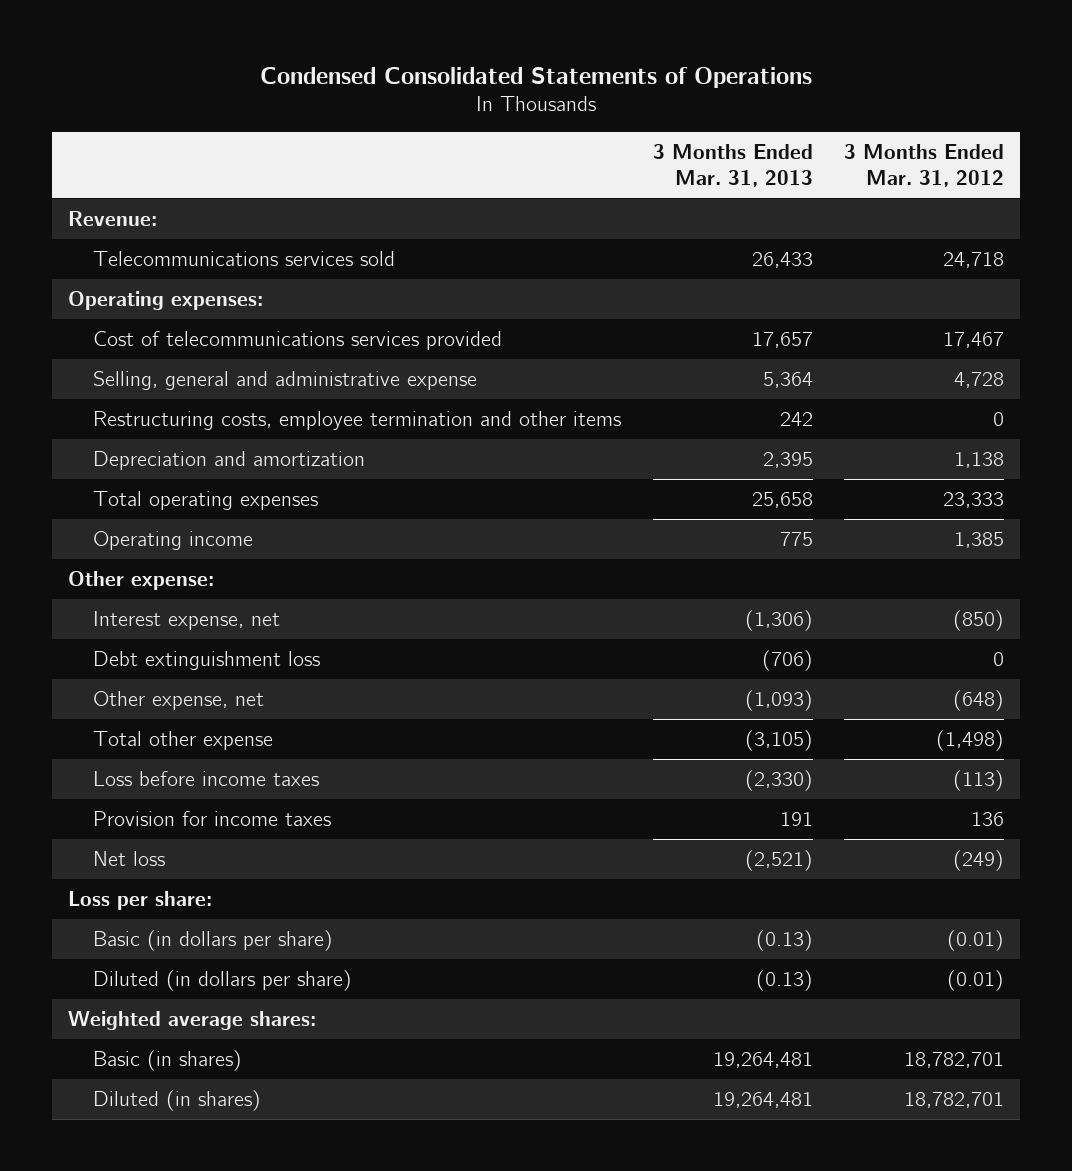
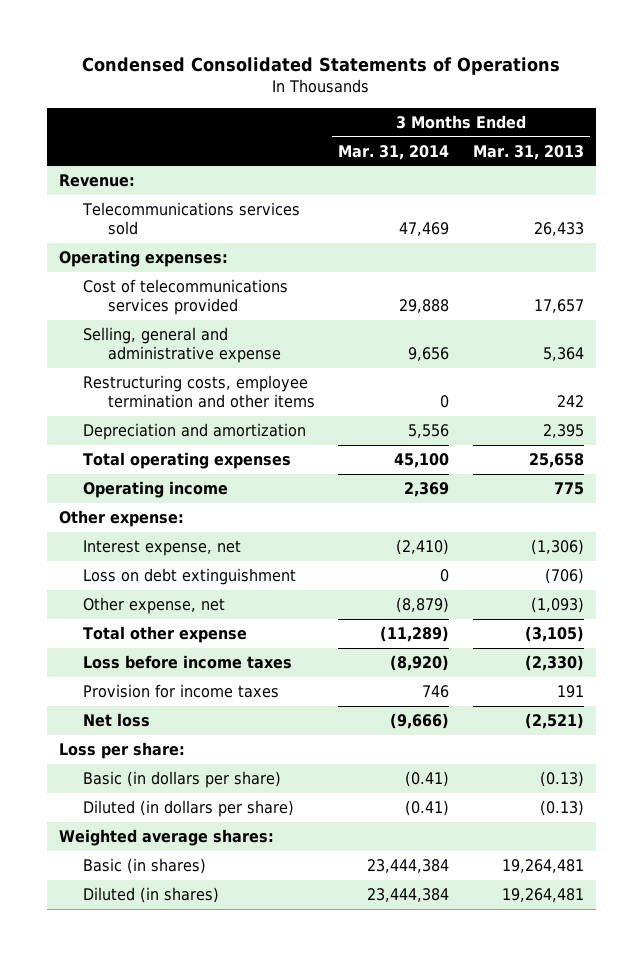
[843,143,1004,187] 3 Months Ended Mar. 31, 2012 -> none
none -> [338,144,450,160] Mar. 31, 2014
[93,651,321,671] Debt extinguishment loss -> [83,568,297,586] Loss on debt extinguishment

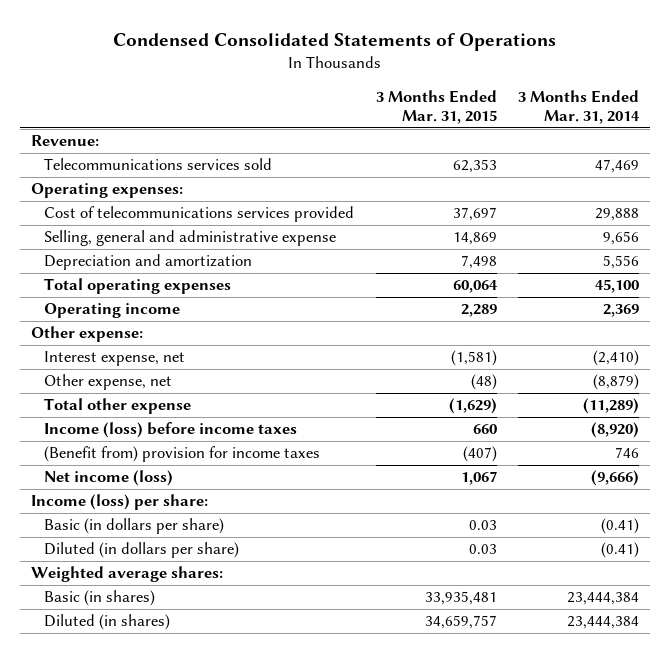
[473,144,585,160] Mar. 31, 2013 -> none
none -> [375,89,497,125] 3 Months Ended Mar. 31, 2015
[83,375,315,409] Restructuring costs, employee termination and other items -> none
[83,568,297,586] Loss on debt extinguishment -> none
[83,655,293,670] Loss before income taxes -> [43,422,297,439] Income (loss) before income taxes
[83,684,280,699] Provision for income taxes -> [43,446,320,463] (Benefit from) provision for income taxes
[83,713,151,728] Net loss -> [43,470,173,487] Net income (loss)
[58,742,185,760] Loss per share: -> [31,494,209,511] Income (loss) per share:

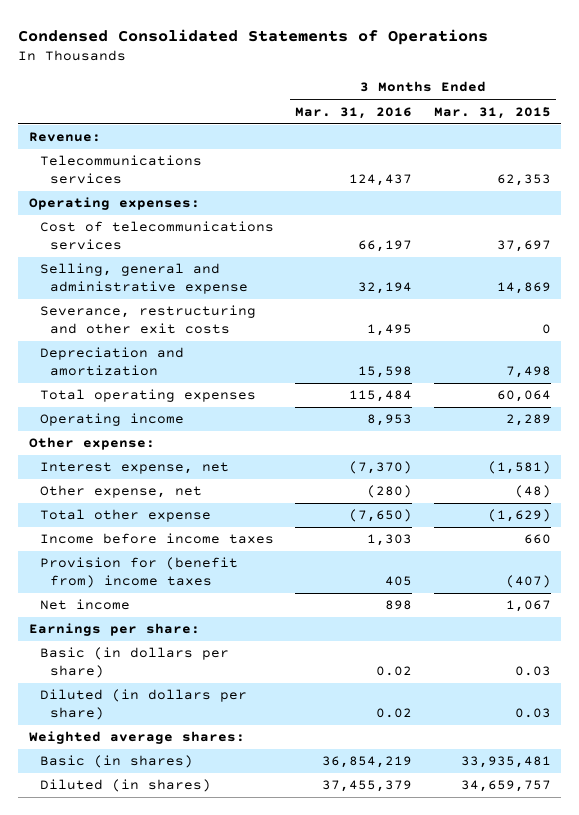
[518,89,641,125] 3 Months Ended Mar. 31, 2014 -> none
none -> [295,106,413,119] Mar. 31, 2016
[43,158,272,171] Telecommunications services sold -> [39,155,202,185] Telecommunications services
[43,206,354,223] Cost of telecommunications services provided -> [39,221,274,251] Cost of telecommunications services
none -> [39,305,256,335] Severance, restructuring and other exit costs
[43,422,297,439] Income (loss) before income taxes -> [39,533,274,545] Income before income taxes
[43,446,320,463] (Benefit from) provision for income taxes -> [39,557,238,589] Provision for (benefit from) income taxes
[43,470,173,487] Net income (loss) -> [39,599,130,611] Net income
[31,494,209,511] Income (loss) per share: -> [28,623,200,637] Earnings per share:

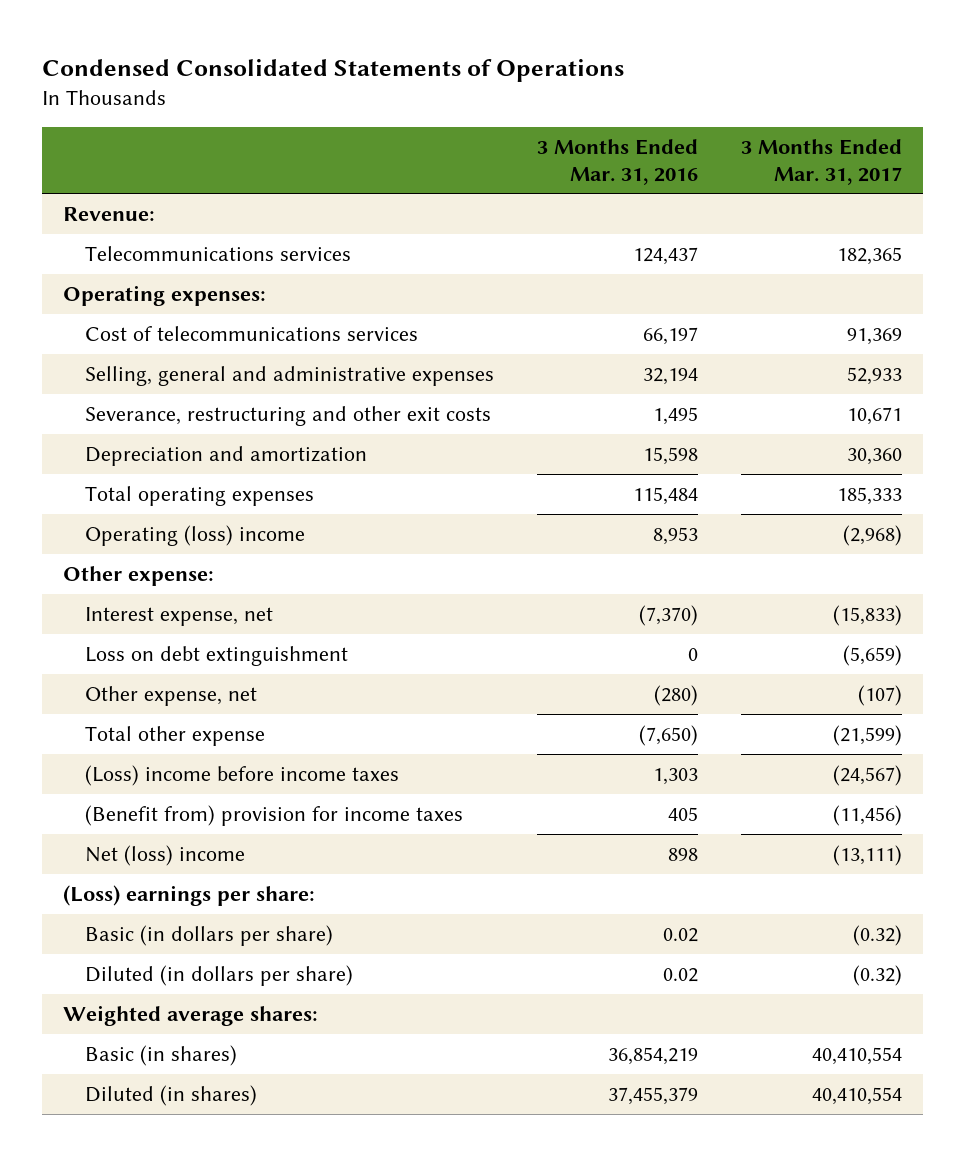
[433,106,551,119] Mar. 31, 2015 -> none
none -> [740,139,902,185] 3 Months Ended Mar. 31, 2017
[39,263,249,295] Selling, general and administrative expense -> [85,366,495,387] Selling, general and administrative expenses
[39,413,184,427] Operating income -> [85,525,306,547] Operating (loss) income
none -> [85,646,349,667] Loss on debt extinguishment
[39,533,274,545] Income before income taxes -> [85,765,400,787] (Loss) income before income taxes
[39,557,238,589] Provision for (benefit from) income taxes -> [85,805,464,827] (Benefit from) provision for income taxes
[39,599,130,611] Net income -> [85,845,246,867] Net (loss) income
[28,623,200,637] Earnings per share: -> [63,885,316,907] (Loss) earnings per share:

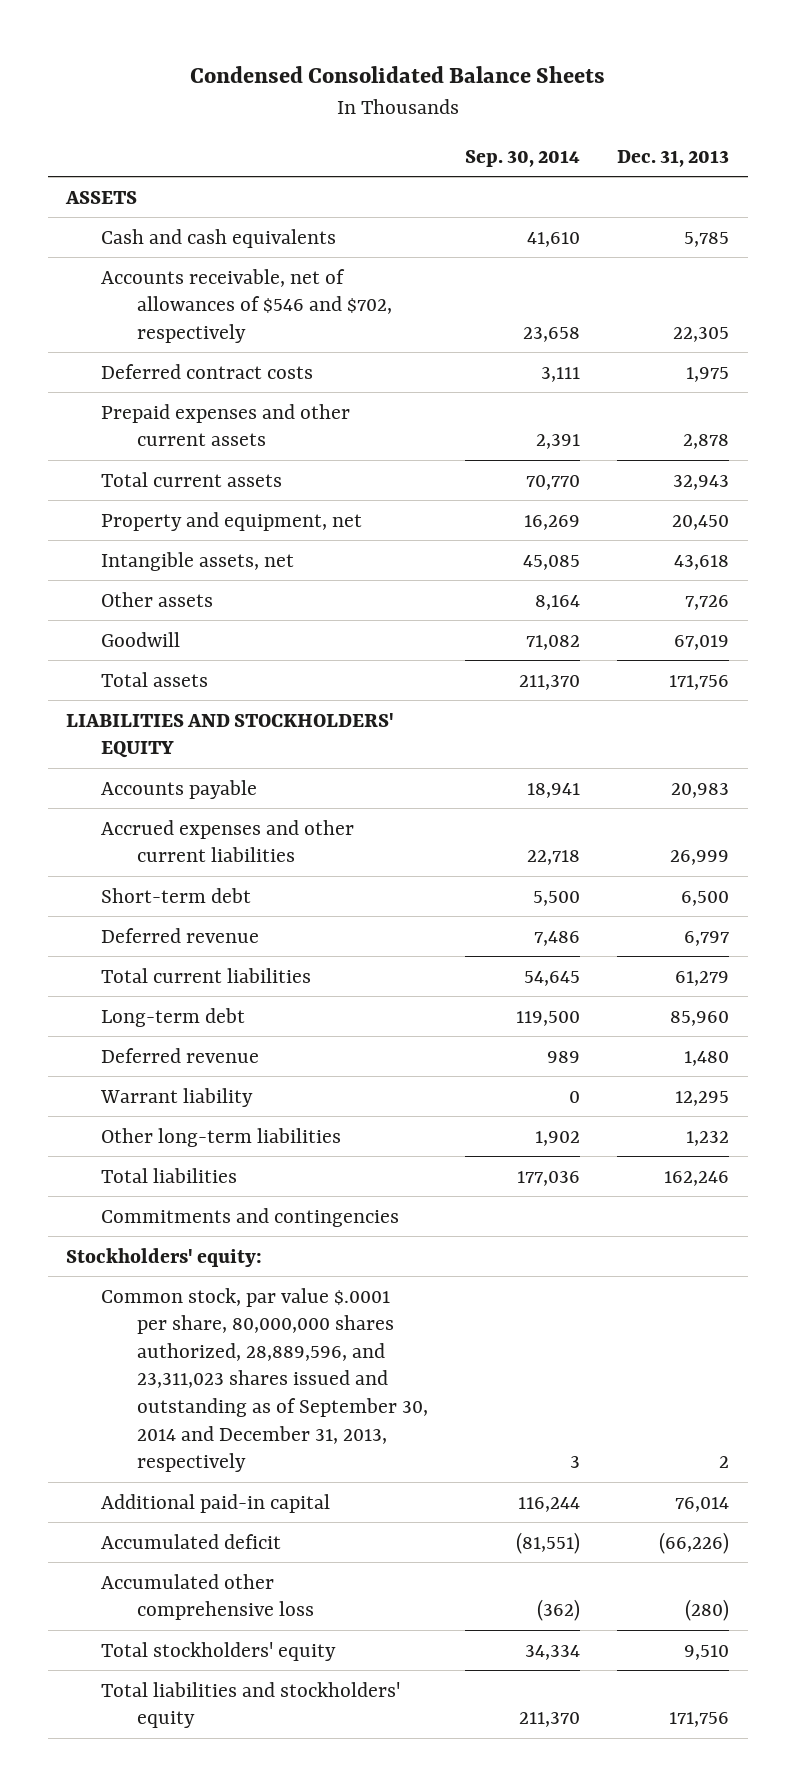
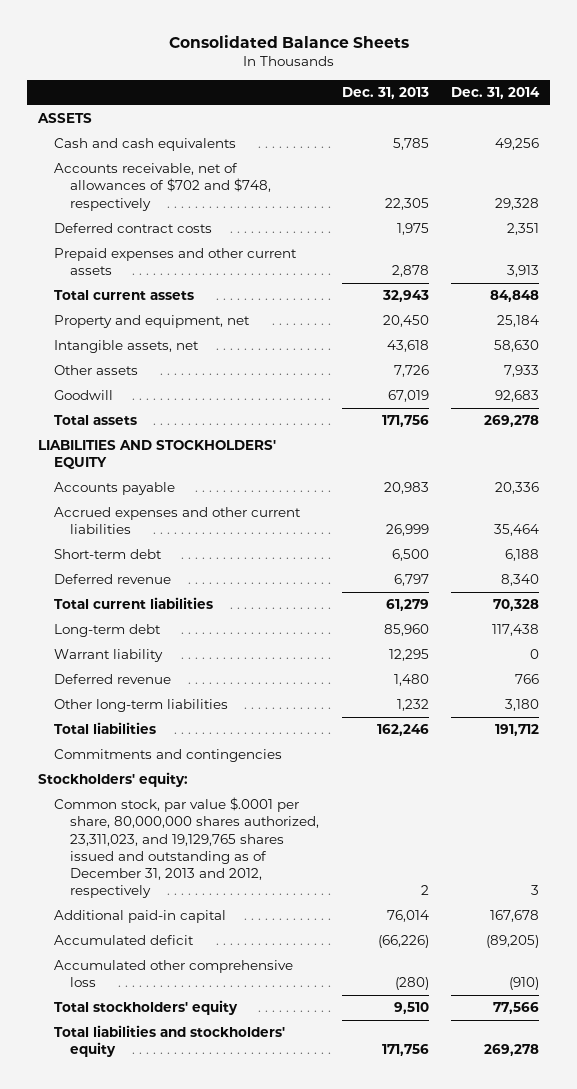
[189,65,605,83] Condensed Consolidated Balance Sheets -> [168,35,409,49] Consolidated Balance Sheets
[464,149,580,167] Sep. 30, 2014 -> none
none -> [451,86,541,99] Dec. 31, 2014
[101,268,392,343] Accounts receivable, net of allowances of $546 and $702, respectively -> [54,163,272,211] Accounts receivable, net of allowances of $702 and $748, respectively
[101,1047,260,1063] Deferred revenue -> [54,674,172,685] Deferred revenue
[101,1287,428,1473] Common stock, par value $.0001 per share, 80,000,000 shares authorized, 28,889,596, and 23,311,023 shares issued and outstanding as of September 30, 2014 and December 31, 2013, respectively -> [54,797,320,898] Common stock, par value $.0001 per share, 80,000,000 shares authorized, 23,311,023, and 19,129,765 shares issued and outstanding as of December 31, 2013 and 2012, respectively

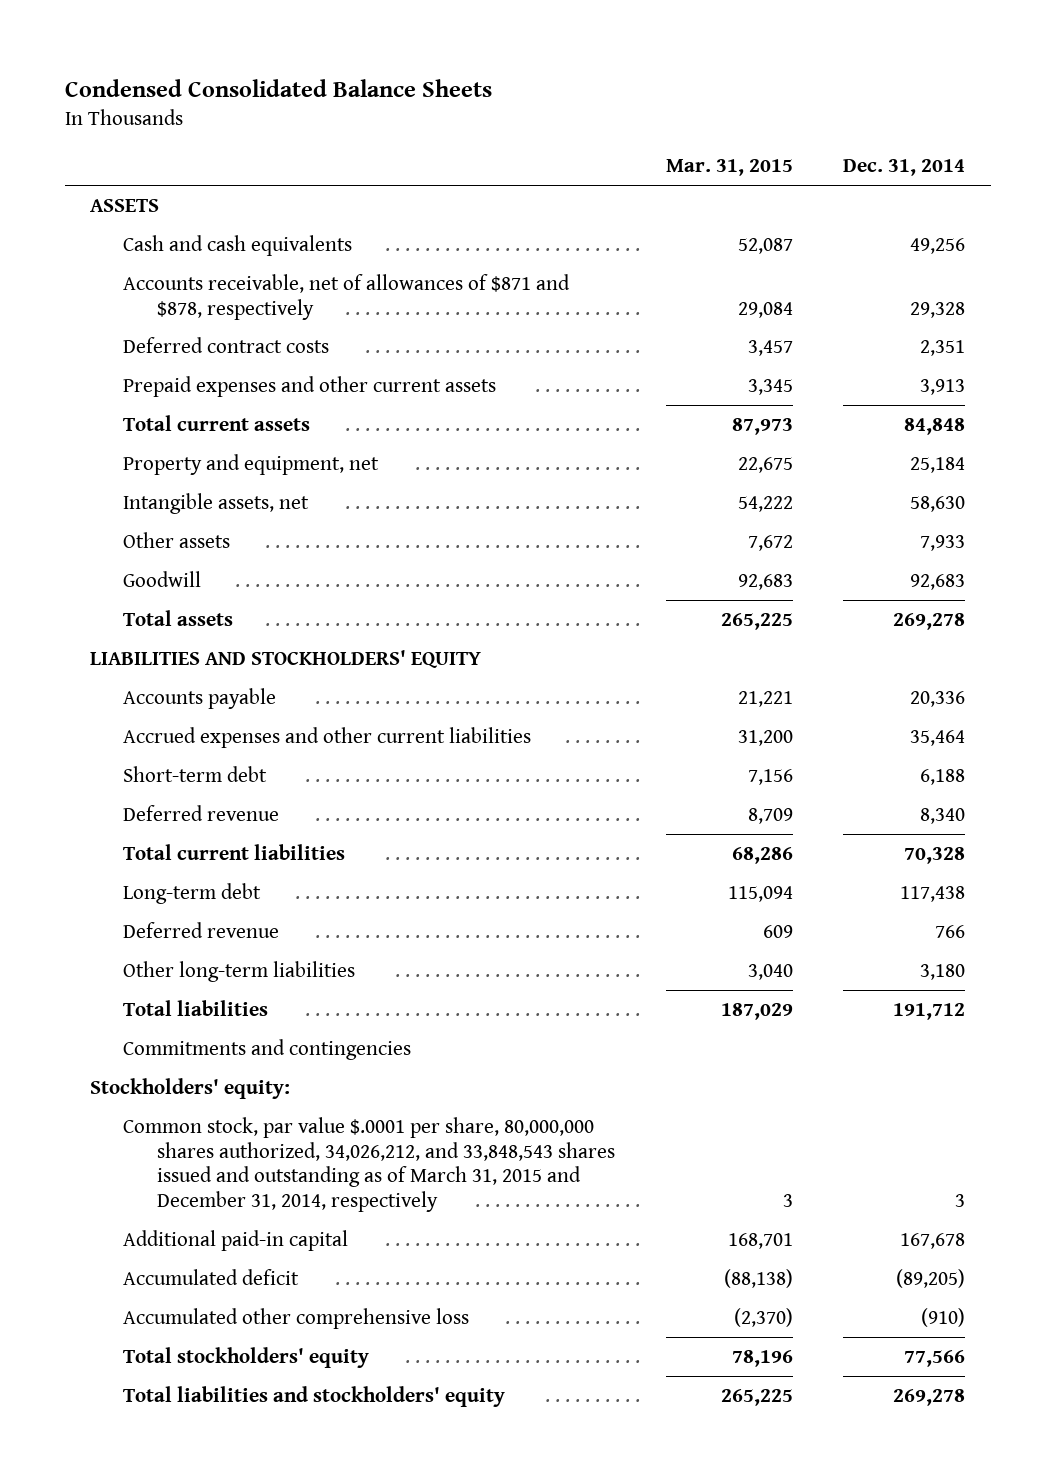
[168,35,409,49] Consolidated Balance Sheets -> [64,79,492,98] Condensed Consolidated Balance Sheets
[341,86,429,99] Dec. 31, 2013 -> none
none -> [665,159,793,177] Mar. 31, 2015
[54,163,272,211] Accounts receivable, net of allowances of $702 and $748, respectively -> [123,273,571,320] Accounts receivable, net of allowances of $871 and $878, respectively
[54,649,164,663] Warrant liability -> none
[54,797,320,898] Common stock, par value $.0001 per share, 80,000,000 shares authorized, 23,311,023, and 19,129,765 shares issued and outstanding as of December 31, 2013 and 2012, respectively -> [123,1116,615,1213] Common stock, par value $.0001 per share, 80,000,000 shares authorized, 34,026,212, and 33,848,543 shares issued and outstanding as of March 31, 2015 and December 31, 2014, respectively

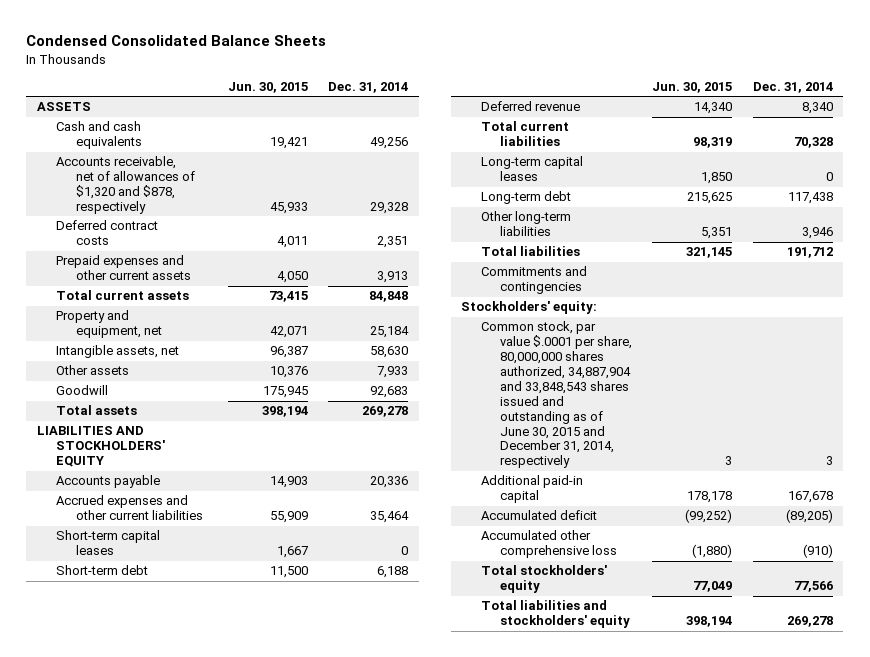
[665,159,793,177] Mar. 31, 2015 -> none
none -> [227,82,308,94] Jun. 30, 2015
[123,273,571,320] Accounts receivable, net of allowances of $871 and $878, respectively -> [56,156,195,215] Accounts receivable, net of allowances of $1,320 and $878, respectively
none -> [56,530,161,556] Short-term capital leases
none -> [480,156,583,182] Long-term capital leases
[123,921,280,938] Deferred revenue -> none
[920,963,966,980] 3,180 -> [801,227,833,240] 3,946
[123,1116,615,1213] Common stock, par value $.0001 per share, 80,000,000 shares authorized, 34,026,212, and 33,848,543 shares issued and outstanding as of March 31, 2015 and December 31, 2014, respectively -> [480,321,633,469] Common stock, par value $.0001 per share, 80,000,000 shares authorized, 34,887,904 and 33,848,543 shares issued and outstanding as of June 30, 2015 and December 31, 2014, respectively

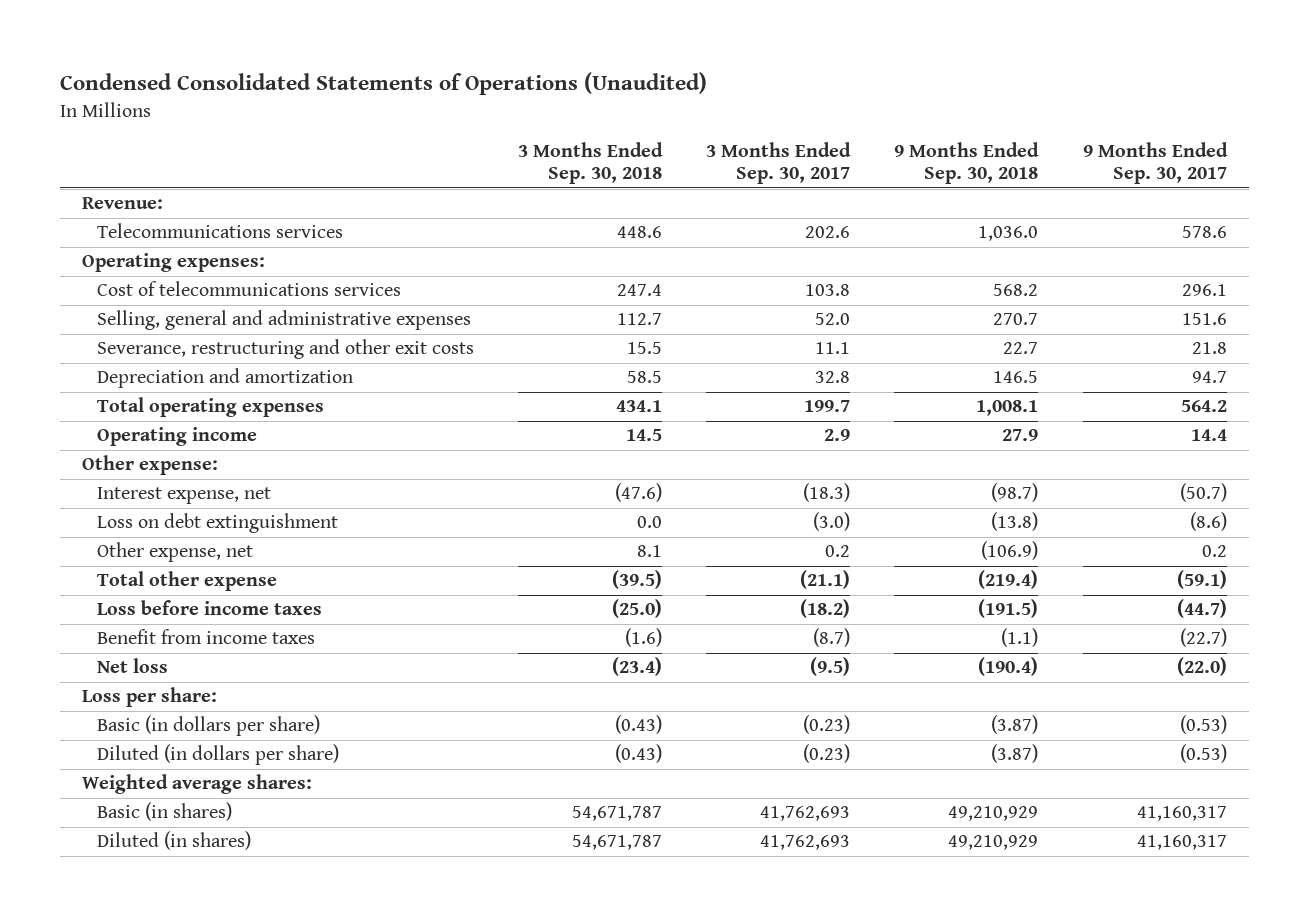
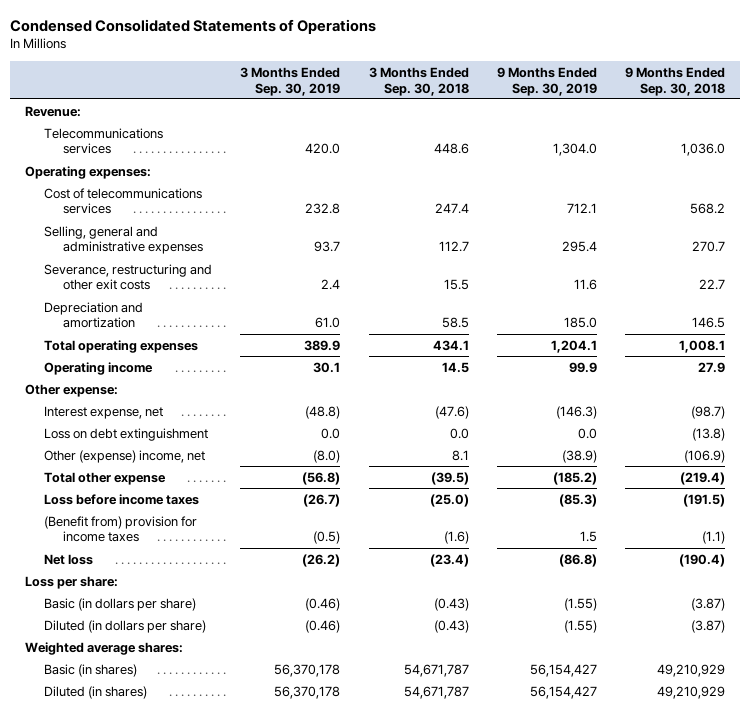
[59,72,707,96] Condensed Consolidated Statements of Operations (Unaudited) -> [10,18,377,34] Condensed Consolidated Statements of Operations
[706,141,852,185] 3 Months Ended Sep. 30, 2017 -> none
[1082,141,1228,185] 9 Months Ended Sep. 30, 2017 -> none
none -> [240,66,341,96] 3 Months Ended Sep. 30, 2019
none -> [497,66,598,96] 9 Months Ended Sep. 30, 2019
[96,542,253,563] Other expense, net -> [43,449,205,463] Other (expense) income, net
[96,629,315,645] Benefit from income taxes -> [43,515,197,543] (Benefit from) provision for income taxes

